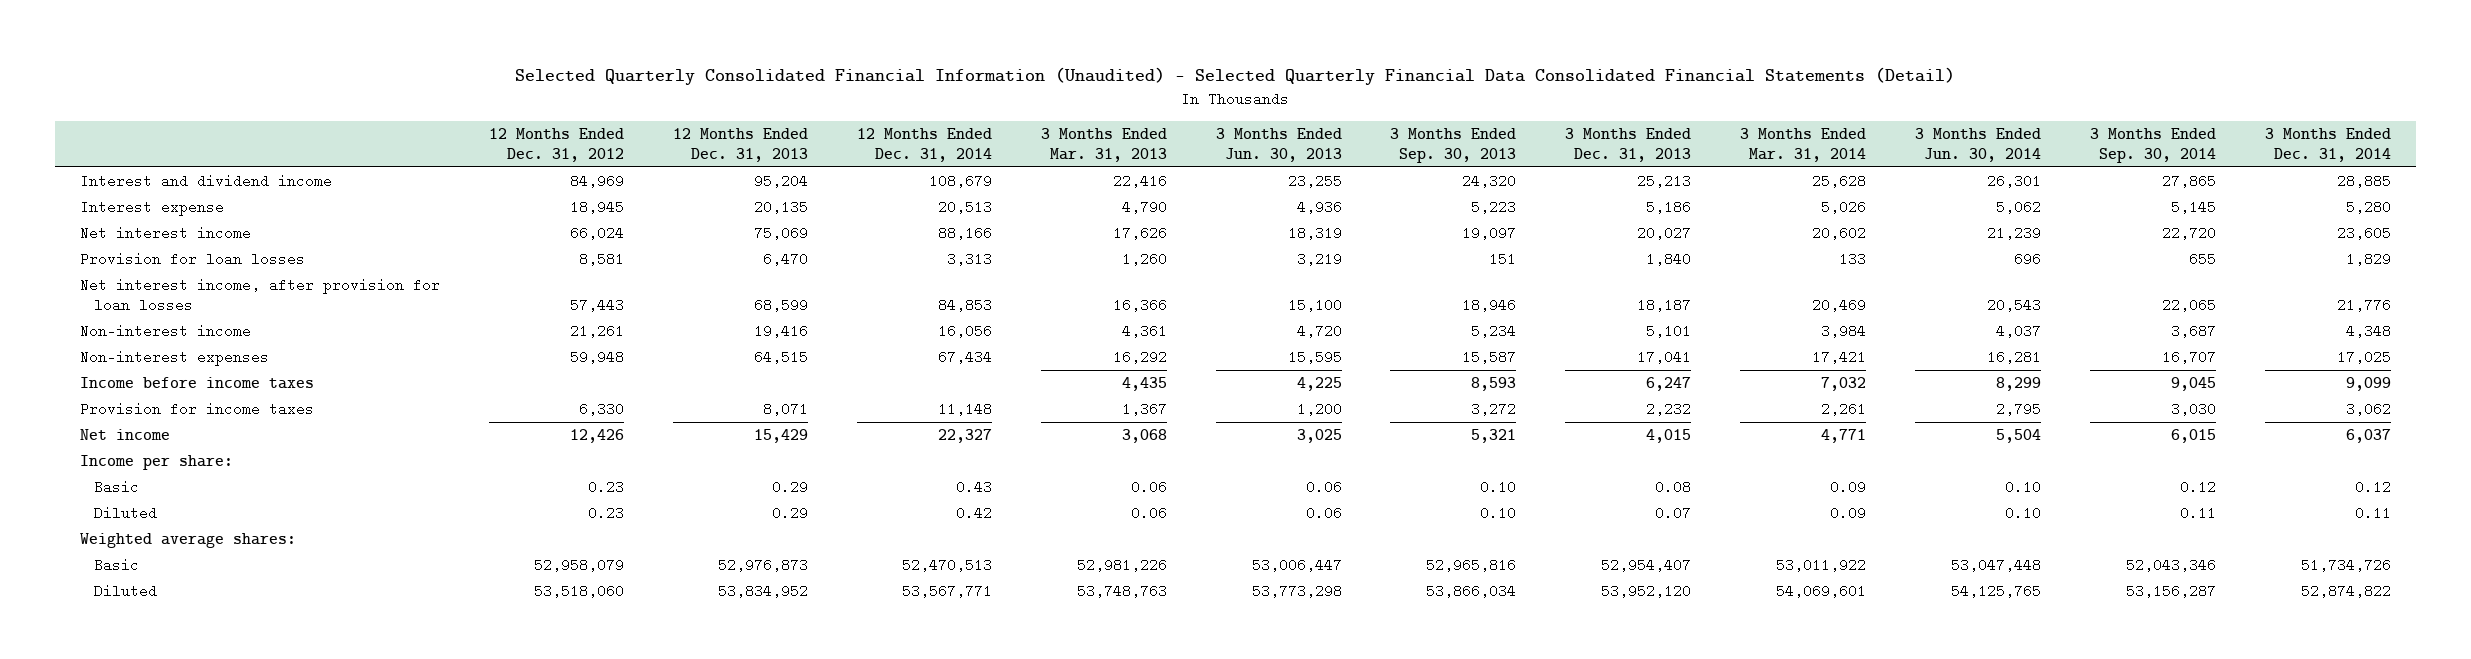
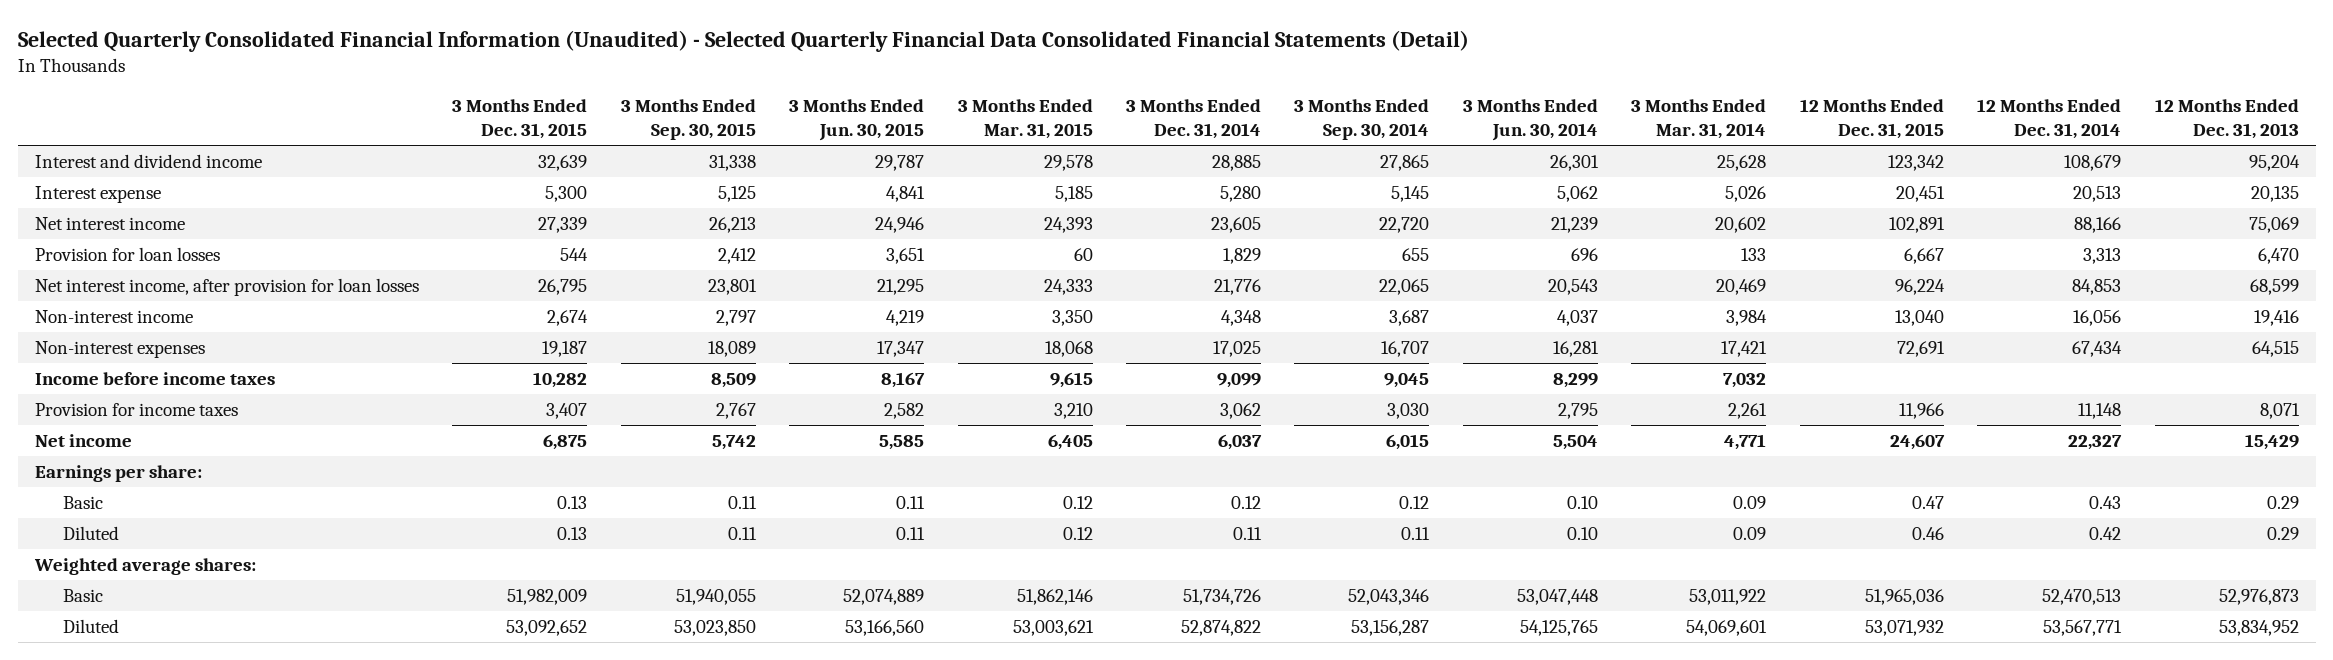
[488,127,624,163] 12 Months Ended Dec. 31, 2012 -> none
[1040,127,1167,163] 3 Months Ended Mar. 31, 2013 -> none
[1215,127,1342,163] 3 Months Ended Jun. 30, 2013 -> none
[1390,127,1517,164] 3 Months Ended Sep. 30, 2013 -> none
[1565,127,1692,163] 3 Months Ended Dec. 31, 2013 -> none
none -> [452,99,588,140] 3 Months Ended Dec. 31, 2015
none -> [620,99,756,141] 3 Months Ended Sep. 30, 2015
none -> [789,99,925,142] 3 Months Ended Jun. 30, 2015
none -> [957,99,1093,140] 3 Months Ended Mar. 31, 2015
none -> [1799,99,1944,140] 12 Months Ended Dec. 31, 2015
[79,454,233,470] Income per share: -> [34,464,202,482] Earnings per share:

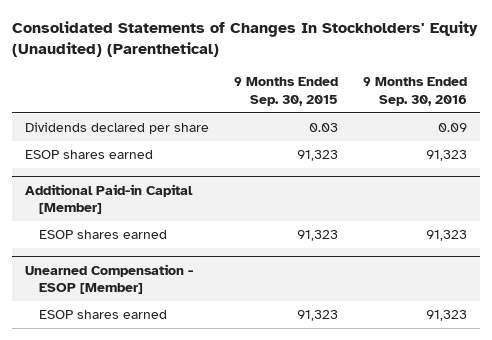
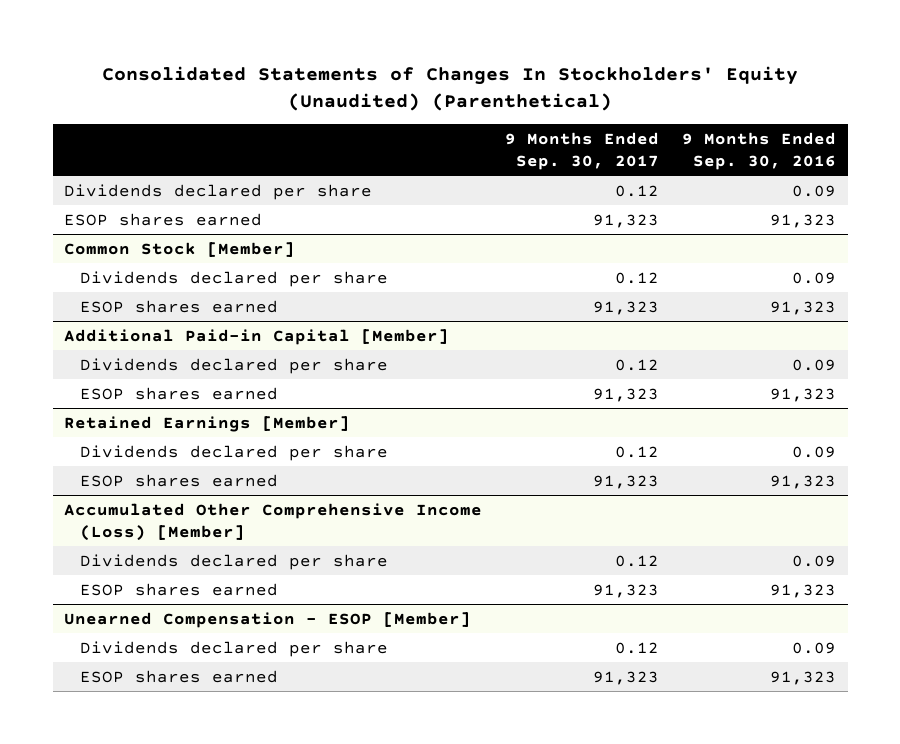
[233,77,338,106] 9 Months Ended Sep. 30, 2015 -> none
none -> [505,131,660,170] 9 Months Ended Sep. 30, 2017
none -> [64,241,296,257] Common Stock [Member]
none -> [80,270,389,287] Dividends declared per share
none -> [80,299,279,313] ESOP shares earned
none -> [80,357,389,374] Dividends declared per share
none -> [64,415,351,432] Retained Earnings [Member]
none -> [80,444,389,461] Dividends declared per share
none -> [80,473,279,487] ESOP shares earned
none -> [64,502,483,541] Accumulated Other Comprehensive Income (Loss) [Member]
none -> [80,553,389,570] Dividends declared per share
none -> [80,582,279,596] ESOP shares earned
none -> [80,640,389,657] Dividends declared per share

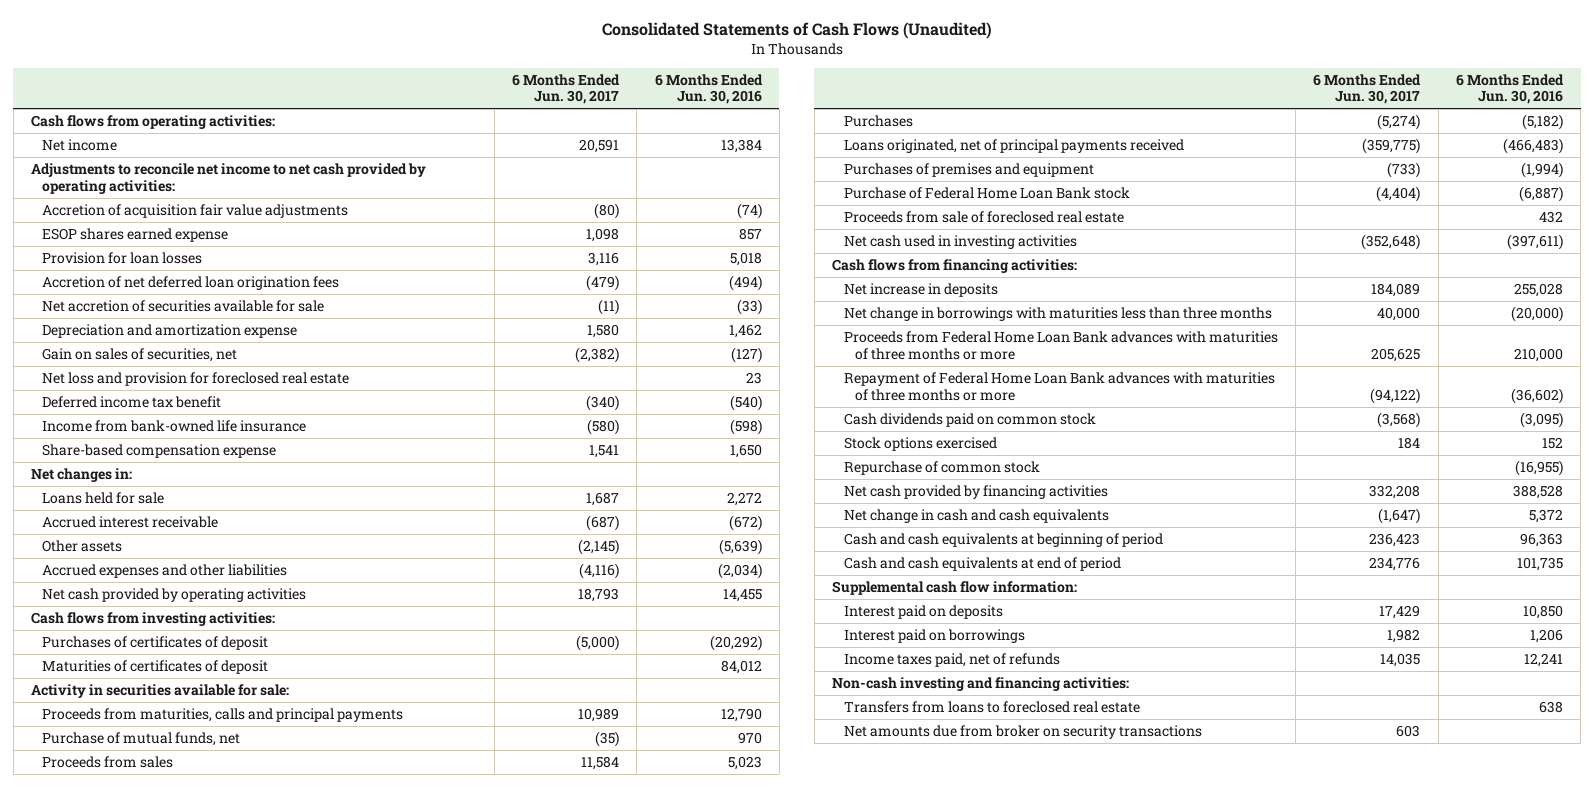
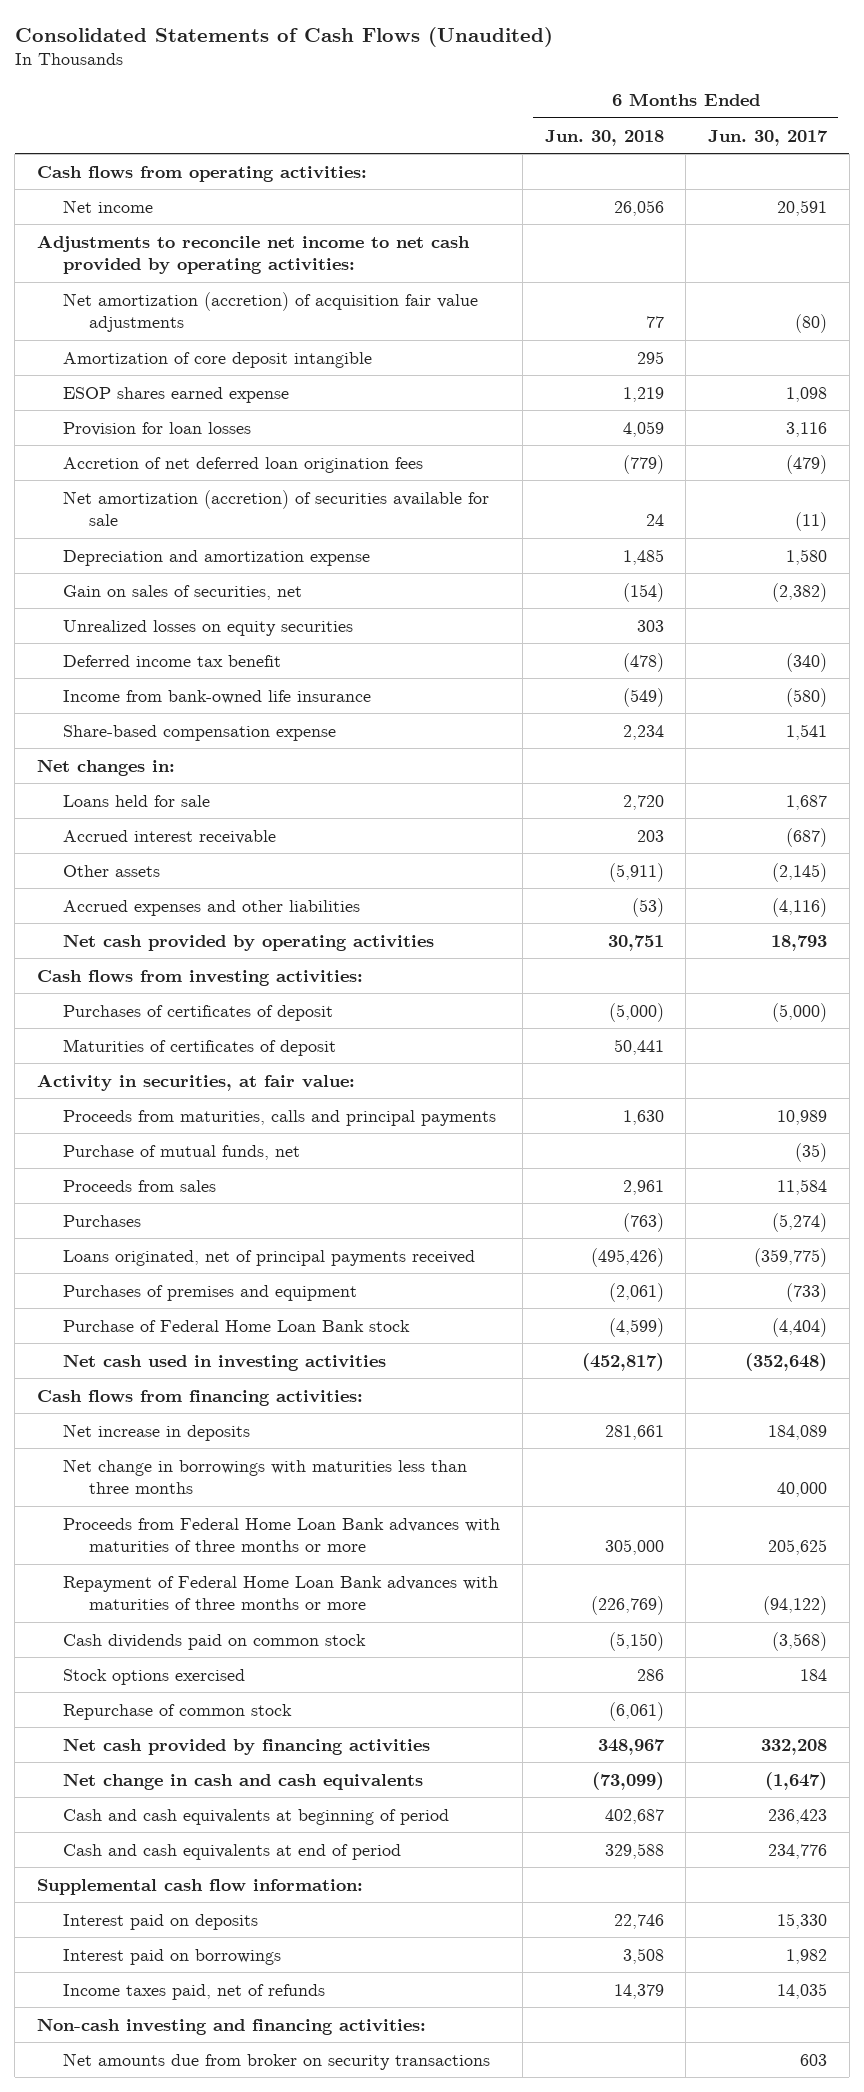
[654,73,763,105] 6 Months Ended Jun. 30, 2016 -> none
none -> [544,129,664,146] Jun. 30, 2018
[42,204,349,219] Accretion of acquisition fair value adjustments -> [62,291,478,332] Net amortization (accretion) of acquisition fair value adjustments
none -> [62,351,372,368] Amortization of core deposit intangible
[42,300,325,313] Net accretion of securities available for sale -> [62,489,489,526] Net amortization (accretion) of securities available for sale
[42,372,350,387] Net loss and provision for foreclosed real estate -> none
none -> [62,619,353,636] Unrealized losses on equity securities
[30,684,289,699] Activity in securities available for sale: -> none
none -> [37,1073,356,1091] Activity in securities, at fair value:
[843,211,1124,224] Proceeds from sale of foreclosed real estate -> none
[1379,605,1421,620] 17,429 -> [777,1912,828,1929] 15,330
[843,701,1140,714] Transfers from loans to foreclosed real estate -> none

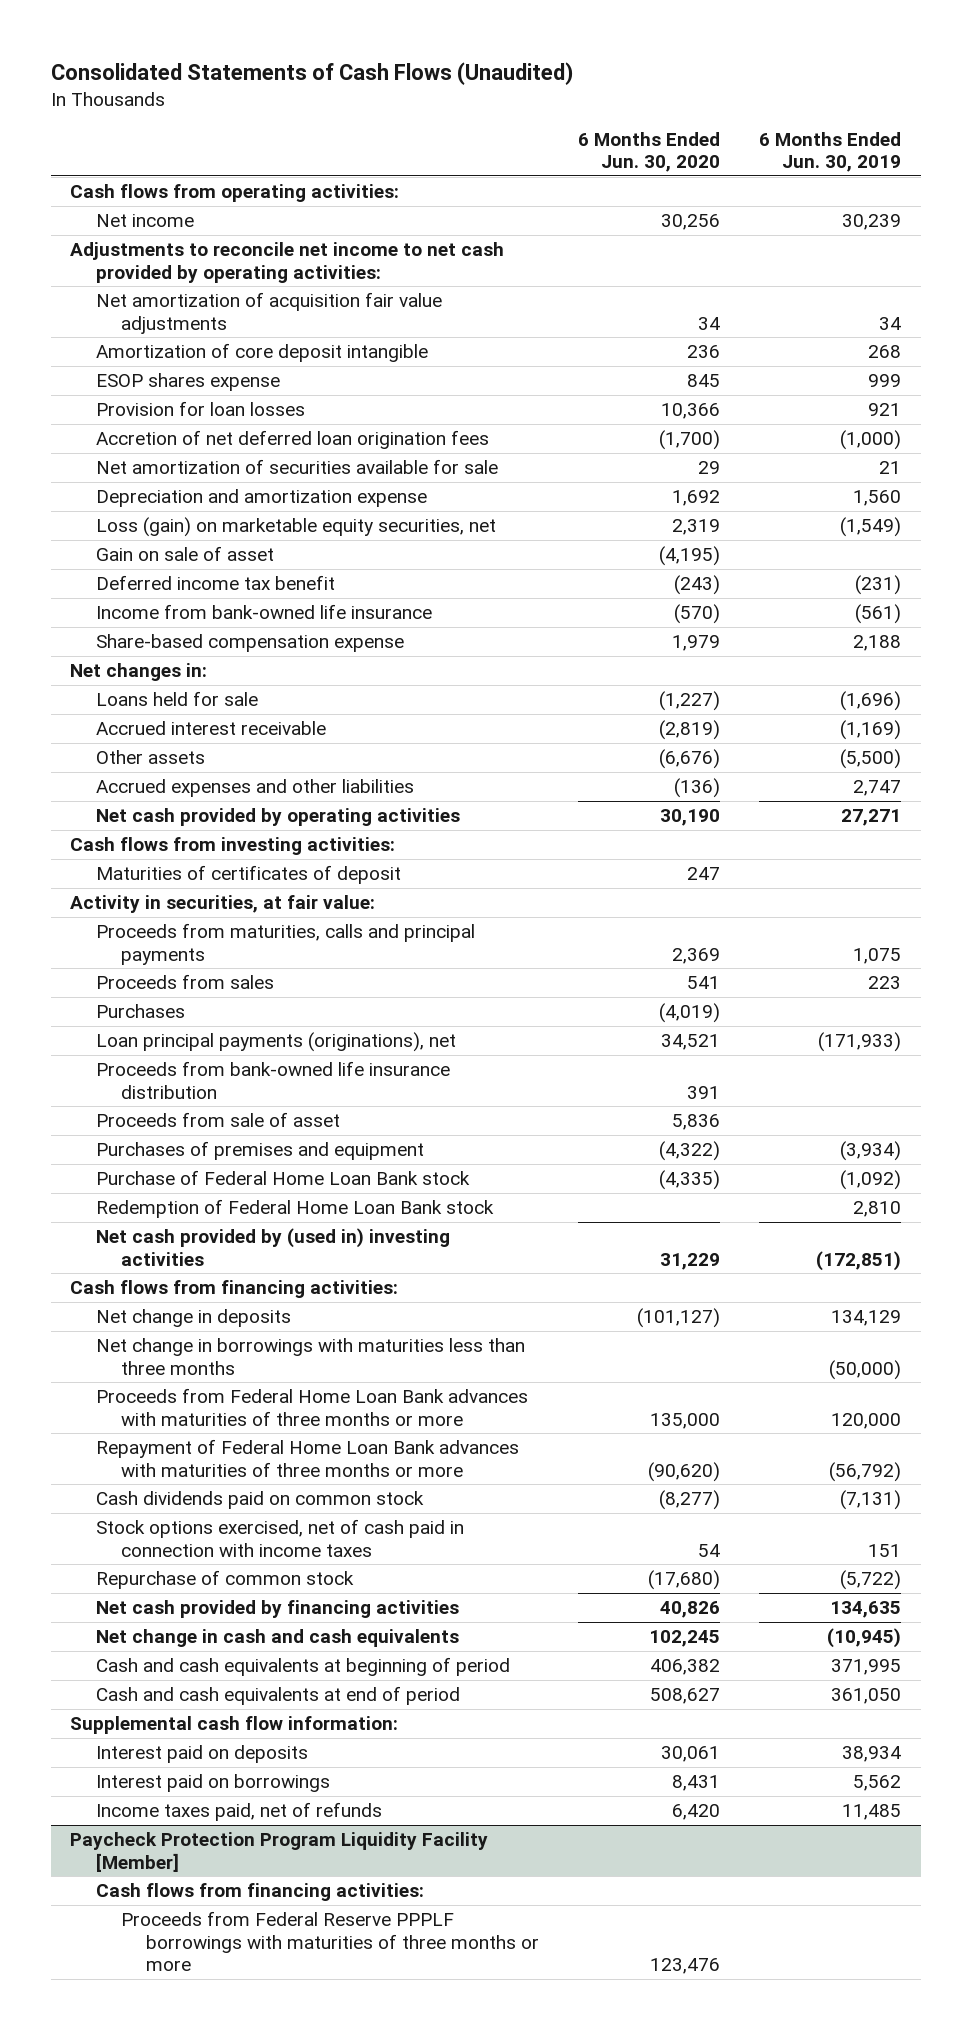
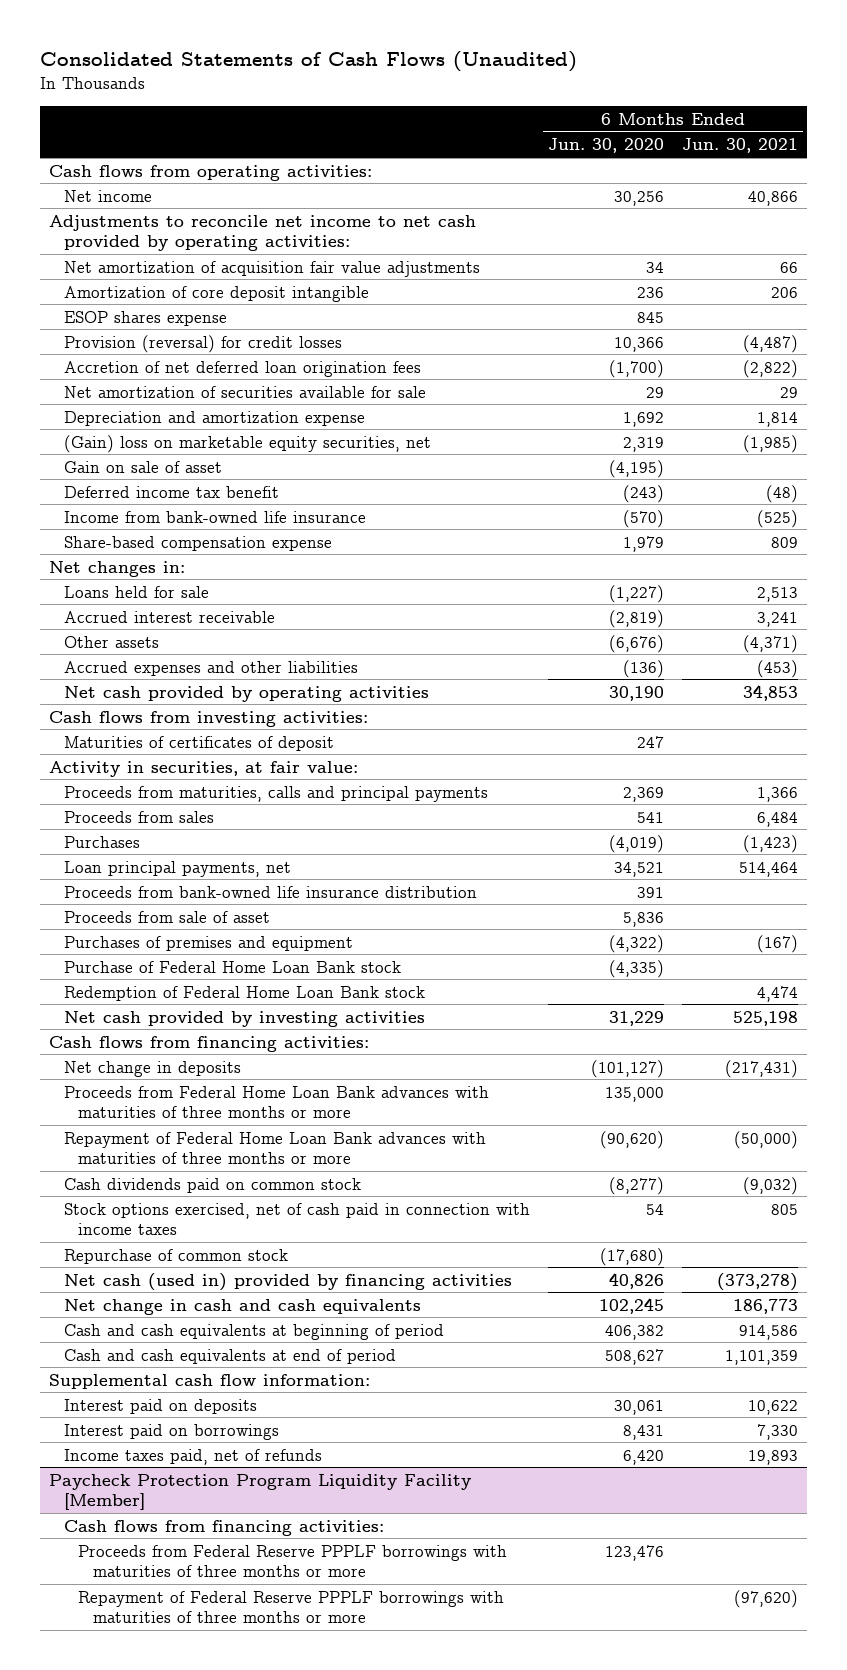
[759,131,902,173] 6 Months Ended Jun. 30, 2019 -> none
none -> [682,138,799,154] Jun. 30, 2021
[95,401,305,417] Provision for loan losses -> [63,334,342,353] Provision (reversal) for credit losses
[95,517,496,538] Loss (gain) on marketable equity securities, net -> [63,434,431,453] (Gain) loss on marketable equity securities, net
[95,1032,456,1053] Loan principal payments (originations), net -> [63,860,291,877] Loan principal payments, net
[95,1228,450,1266] Net cash provided by (used in) investing activities -> [63,1010,425,1027] Net cash provided by investing activities
[95,1338,525,1375] Net change in borrowings with maturities less than three months -> none
[95,1600,459,1619] Net cash provided by financing activities -> [63,1272,512,1291] Net cash (used in) provided by financing activities
none -> [78,1590,505,1624] Repayment of Federal Reserve PPPLF borrowings with maturities of three months or more

